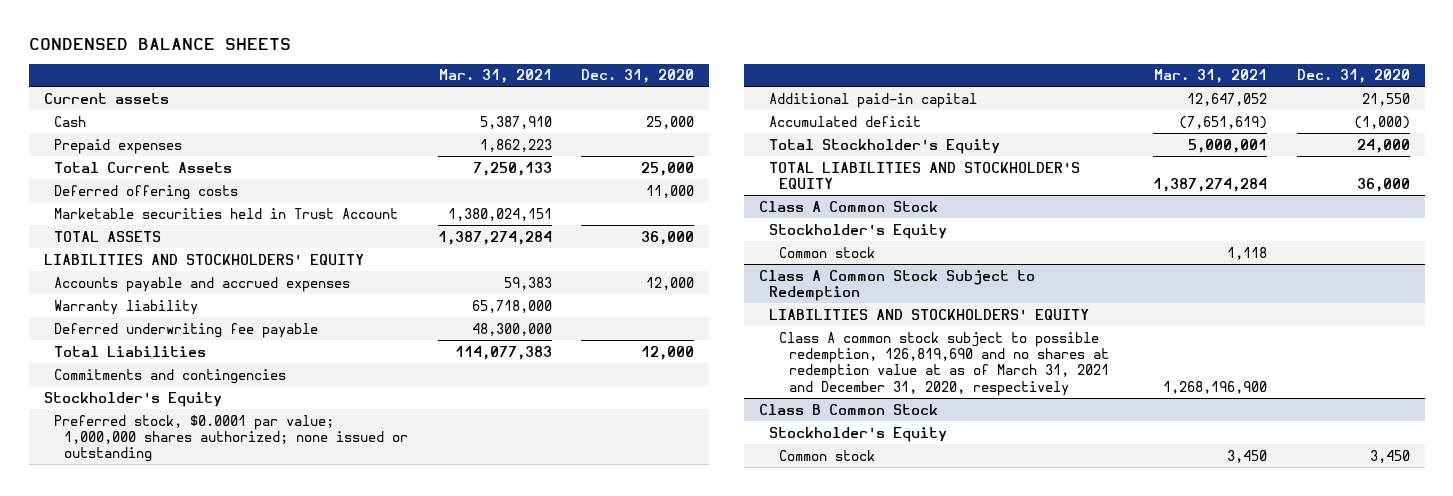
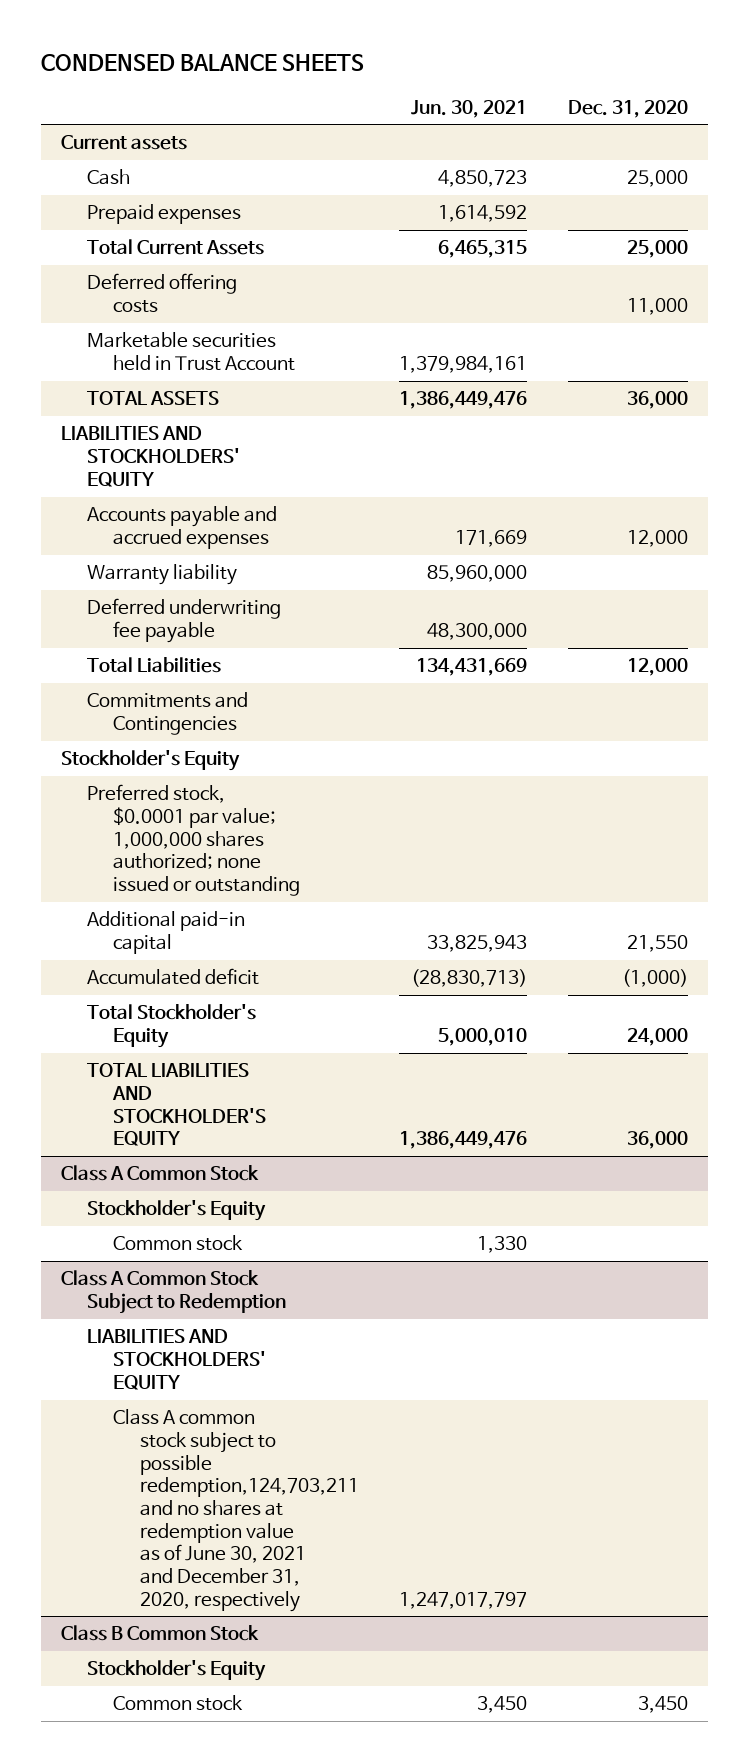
[438,69,552,84] Mar. 31, 2021 -> none
none -> [411,99,528,118] Jun. 30, 2021
[53,368,286,384] Commitments and contingencies -> [87,692,249,736] Commitments and Contingencies
[779,331,1110,396] Class A common stock subject to possible redemption, 126,819,690 and no shares at redemption value at as of March 31, 2021 and December 31, 2020, respectively -> [113,1409,359,1612] Class A common stock subject to possible redemption,124,703,211 and no shares at redemption value as of June 30, 2021 and December 31, 2020, respectively

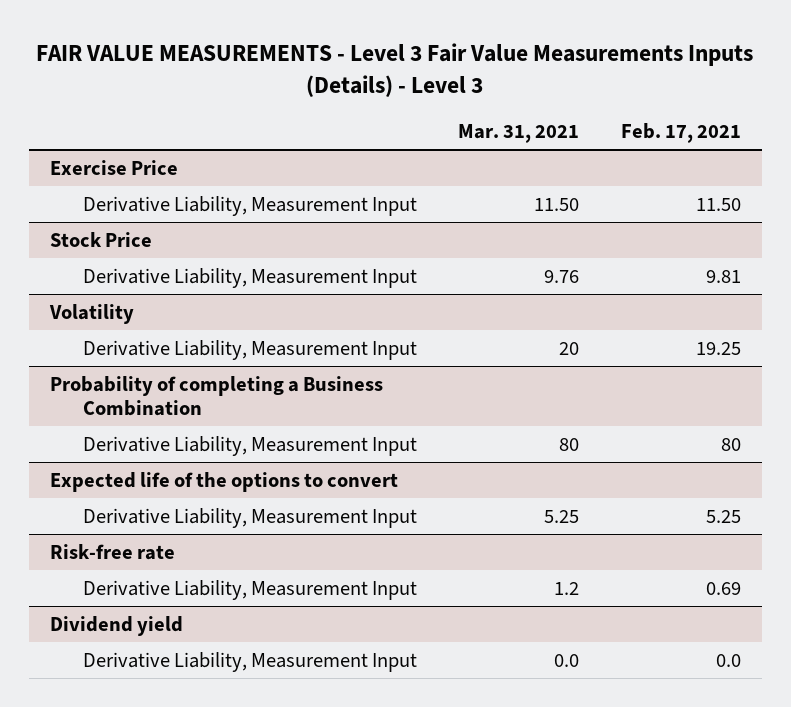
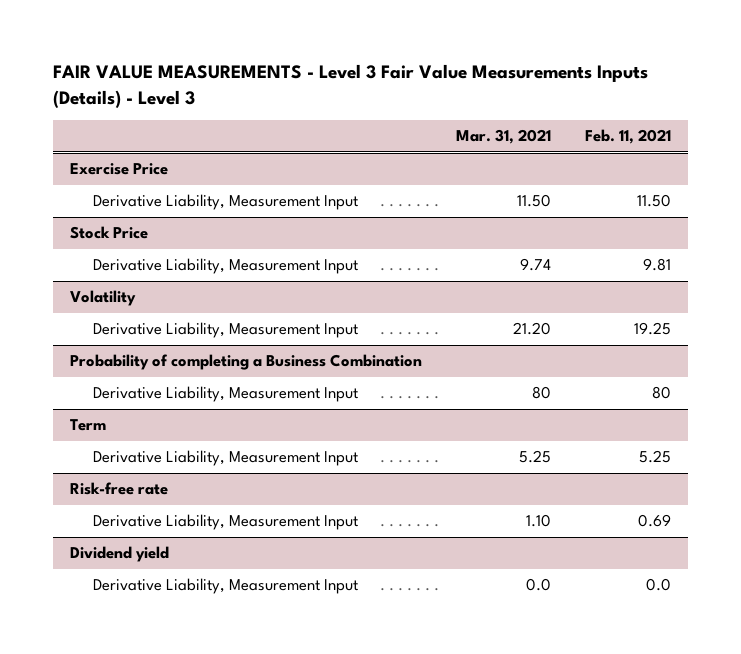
[620,123,741,144] Feb. 17, 2021 -> none
none -> [585,129,672,145] Feb. 11, 2021
[544,269,580,283] 9.76 -> [519,258,551,272] 9.74
[559,341,580,355] 20 -> [512,322,551,336] 21.20
[49,471,398,492] Expected life of the options to convert -> [69,419,106,432] Term
[554,581,580,595] 1.2 -> [525,514,551,528] 1.10

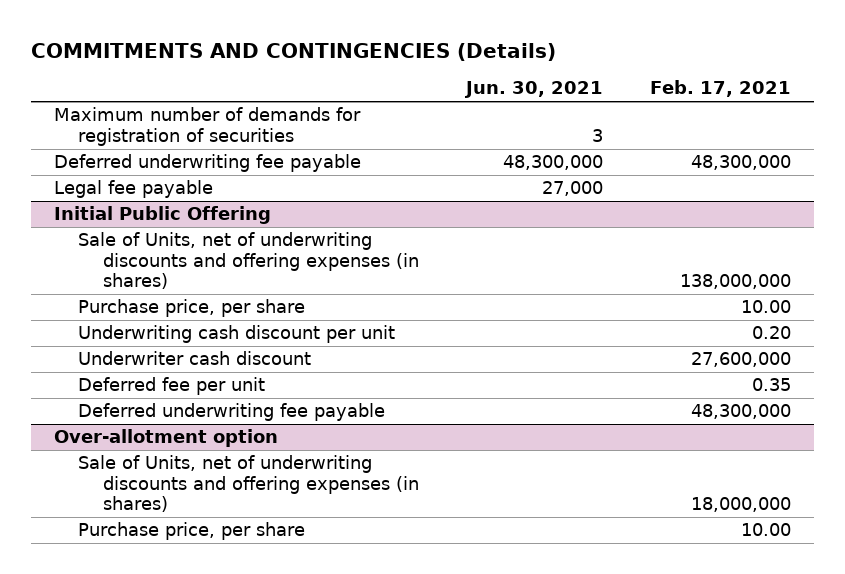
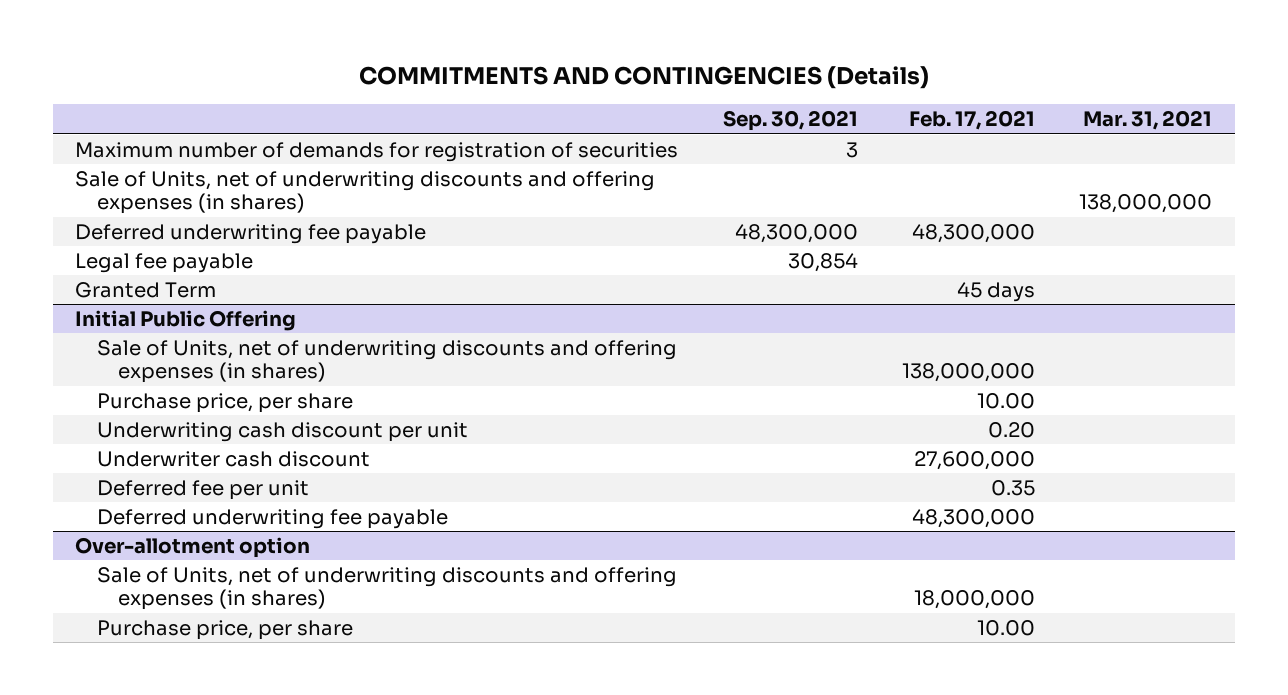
[463,81,603,99] Jun. 30, 2021 -> none
none -> [722,110,858,132] Sep. 30, 2021
none -> [1083,110,1213,131] Mar. 31, 2021
none -> [75,171,656,215] Sale of Units, net of underwriting discounts and offering expenses (in shares)
none -> [75,282,217,299] Granted Term

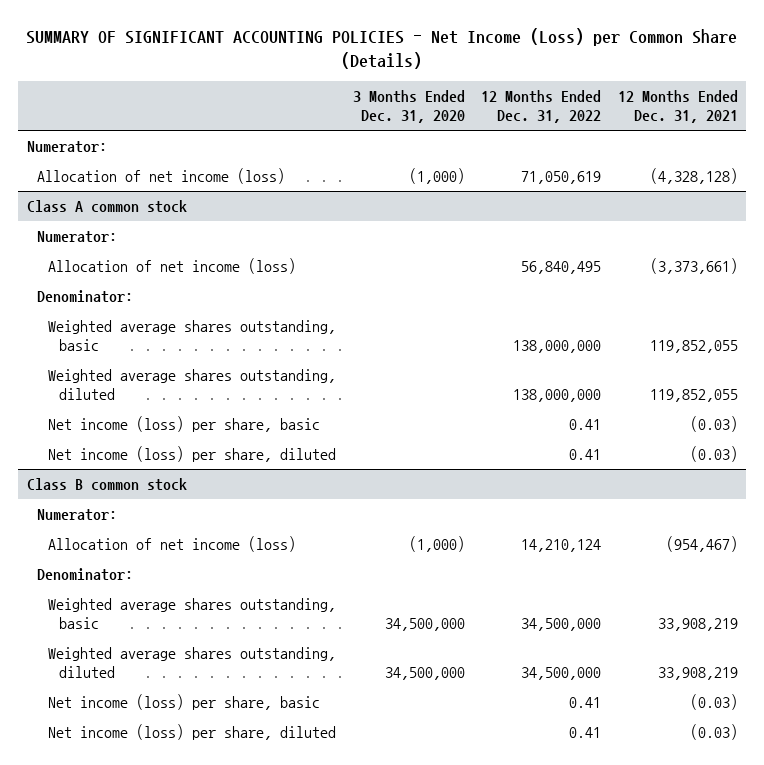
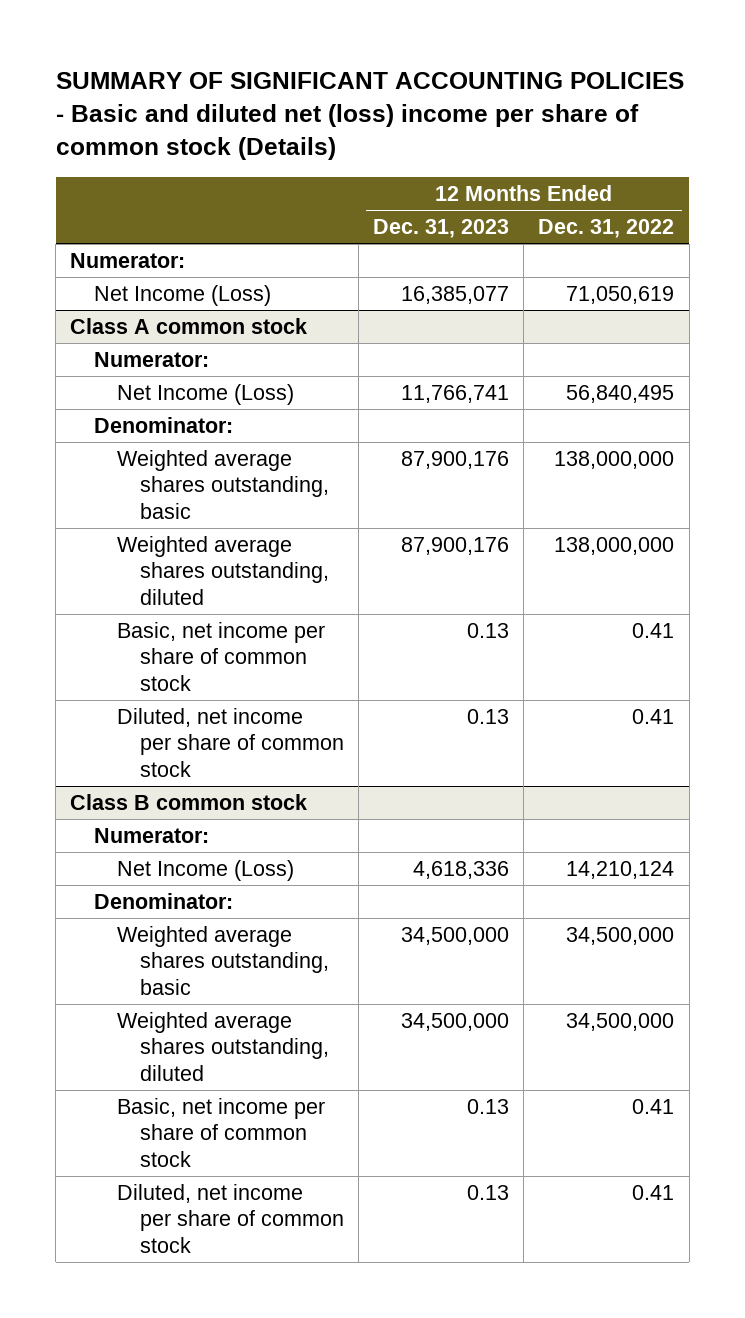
[26,28,738,69] SUMMARY OF SIGNIFICANT ACCOUNTING POLICIES - Net Income (Loss) per Common Share (Details) -> [55,71,684,161] SUMMARY OF SIGNIFICANT ACCOUNTING POLICIES - Basic and diluted net (loss) income per share of common stock (Details)
[352,90,465,123] 3 Months Ended Dec. 31, 2020 -> none
[617,90,738,123] 12 Months Ended Dec. 31, 2021 -> none
none -> [373,219,510,239] Dec. 31, 2023
[37,168,286,185] Allocation of net income (loss) -> [93,285,271,307] Net Income (Loss)
[48,258,297,275] Allocation of net income (loss) -> [116,384,294,406] Net Income (Loss)
[48,416,321,433] Net income (loss) per share, basic -> [116,622,325,691] Basic, net income per share of common stock
[48,446,337,463] Net income (loss) per share, diluted -> [116,708,344,777] Diluted, net income per share of common stock
[48,536,297,553] Allocation of net income (loss) -> [116,860,294,882] Net Income (Loss)
[48,694,321,711] Net income (loss) per share, basic -> [116,1098,325,1167] Basic, net income per share of common stock
[48,724,337,741] Net income (loss) per share, diluted -> [116,1184,344,1253] Diluted, net income per share of common stock

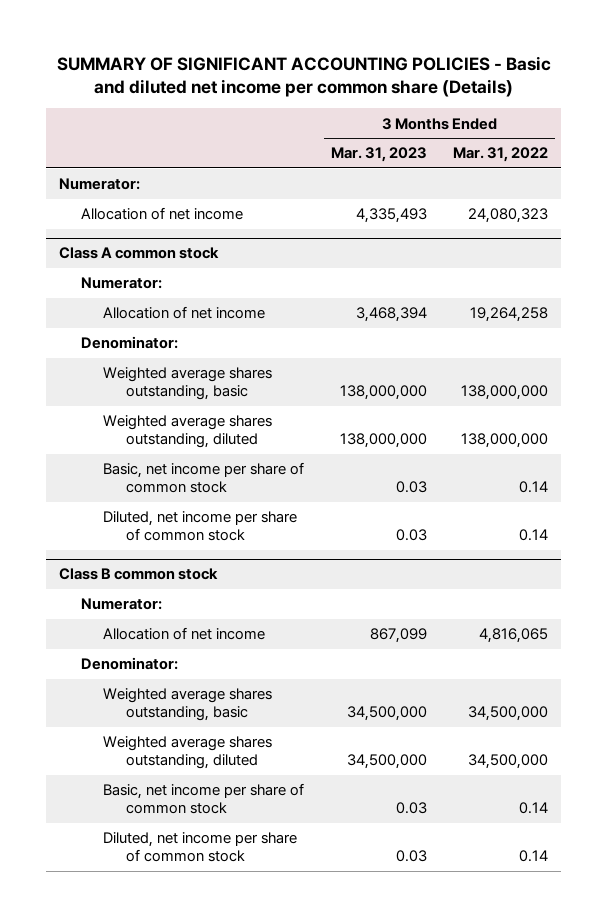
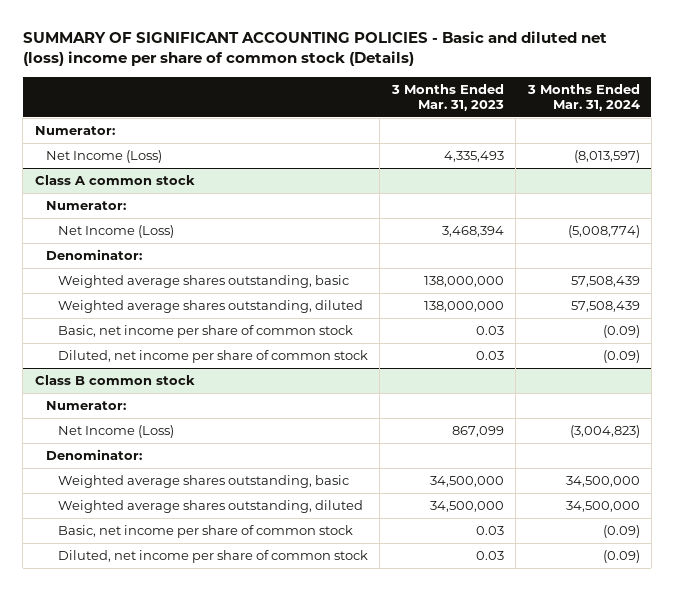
[56,55,551,98] SUMMARY OF SIGNIFICANT ACCOUNTING POLICIES - Basic and diluted net income per common share (Details) -> [22,31,607,67] SUMMARY OF SIGNIFICANT ACCOUNTING POLICIES - Basic and diluted net (loss) income per share of common stock (Details)
[453,147,549,163] Mar. 31, 2022 -> none
none -> [526,83,640,112] 3 Months Ended Mar. 31, 2024
[81,207,244,221] Allocation of net income -> [46,149,163,163] Net Income (Loss)
[103,306,266,320] Allocation of net income -> [57,224,174,238] Net Income (Loss)
[103,627,266,641] Allocation of net income -> [57,424,174,438] Net Income (Loss)

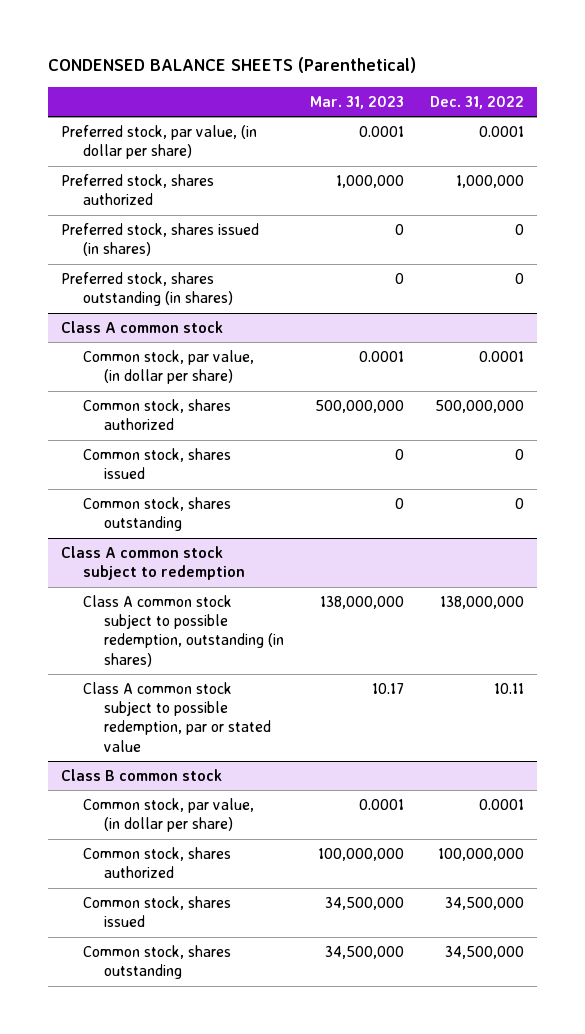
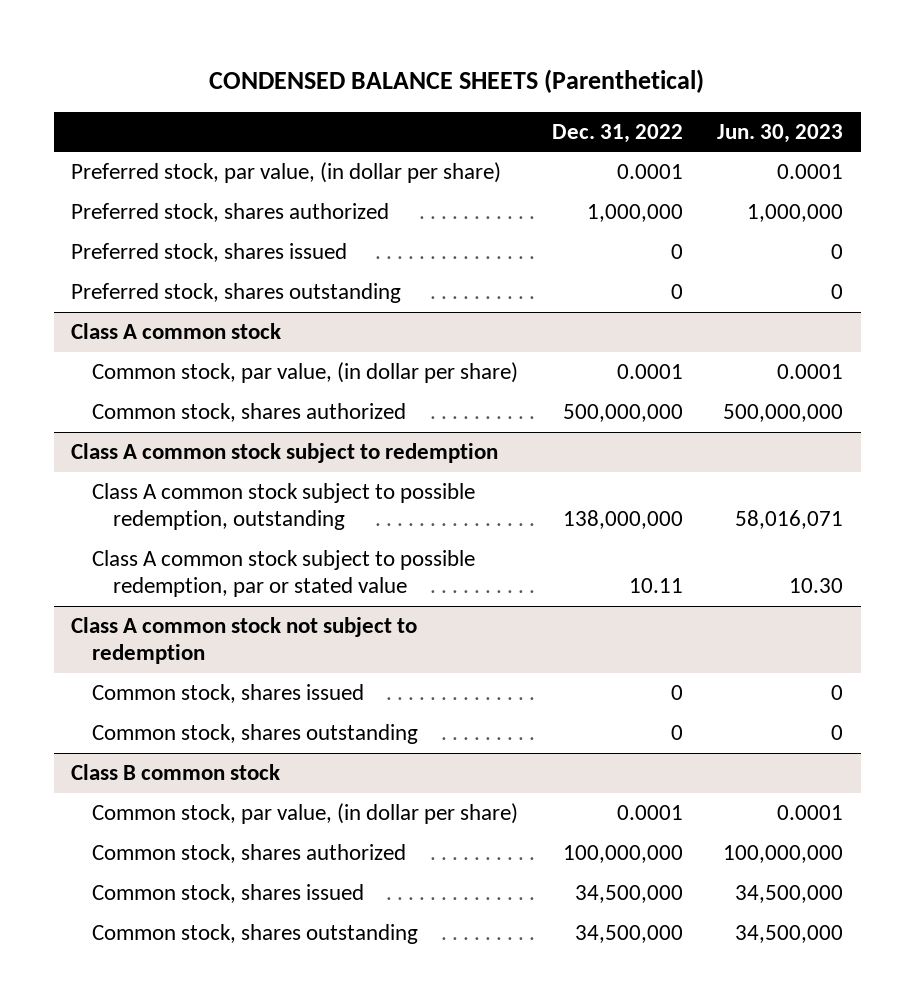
[310,95,405,109] Mar. 31, 2023 -> none
none -> [717,123,844,143] Jun. 30, 2023
[60,222,259,257] Preferred stock, shares issued (in shares) -> [70,243,347,263] Preferred stock, shares issued
[60,271,233,307] Preferred stock, shares outstanding (in shares) -> [70,283,401,304] Preferred stock, shares outstanding
[82,447,231,480] Common stock, shares issued -> none
[82,496,231,532] Common stock, shares outstanding -> none
[82,594,285,667] Class A common stock subject to possible redemption, outstanding (in shares) -> [91,483,475,531] Class A common stock subject to possible redemption, outstanding
none -> [70,617,417,665] Class A common stock not subject to redemption
none -> [91,684,364,704] Common stock, shares issued
none -> [91,724,418,745] Common stock, shares outstanding

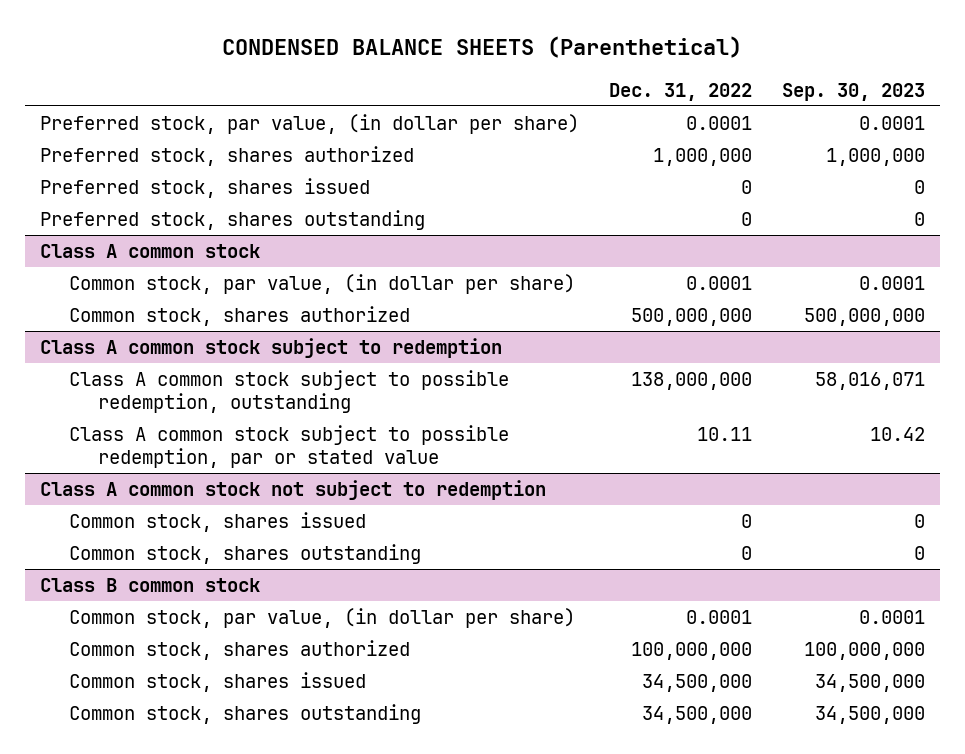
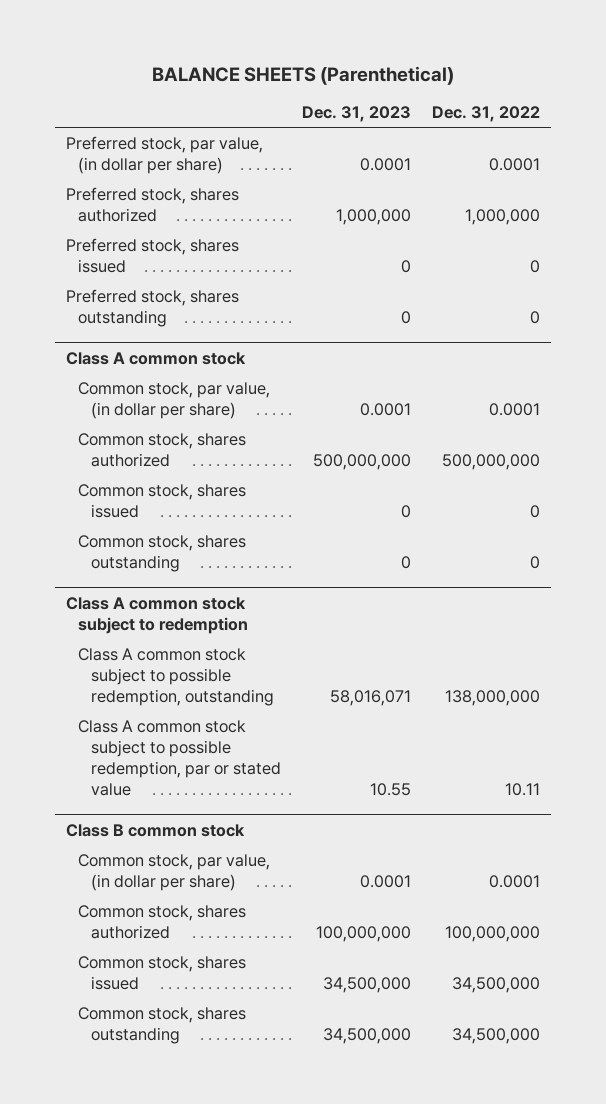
[222,35,743,58] CONDENSED BALANCE SHEETS (Parenthetical) -> [152,65,455,85] BALANCE SHEETS (Parenthetical)
[781,82,925,101] Sep. 30, 2023 -> none
none -> [302,106,412,123] Dec. 31, 2023
none -> [78,483,247,519] Common stock, shares issued
none -> [78,534,247,573] Common stock, shares outstanding
[40,480,547,501] Class A common stock not subject to redemption -> none
[69,512,367,533] Common stock, shares issued -> none
[69,544,422,565] Common stock, shares outstanding -> none

